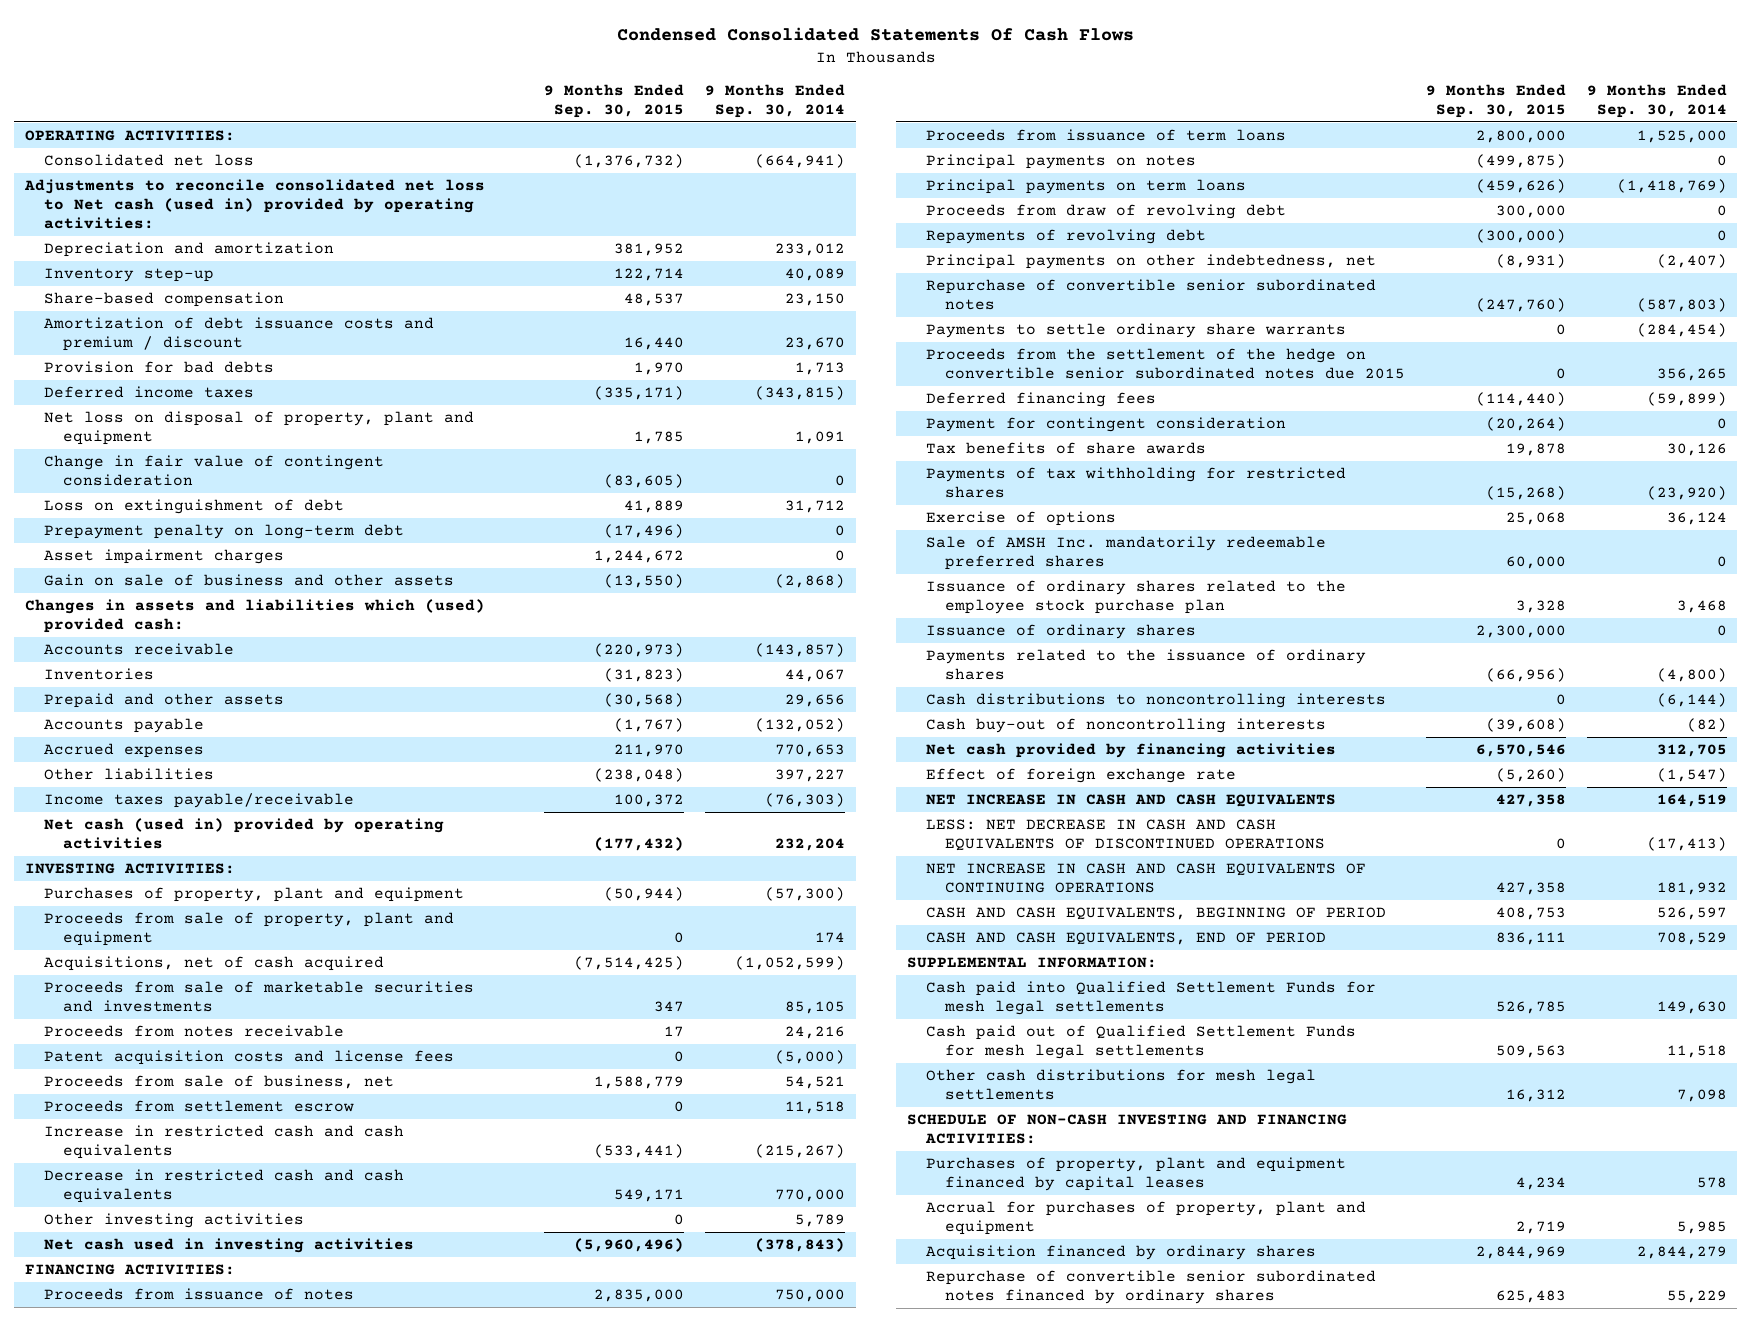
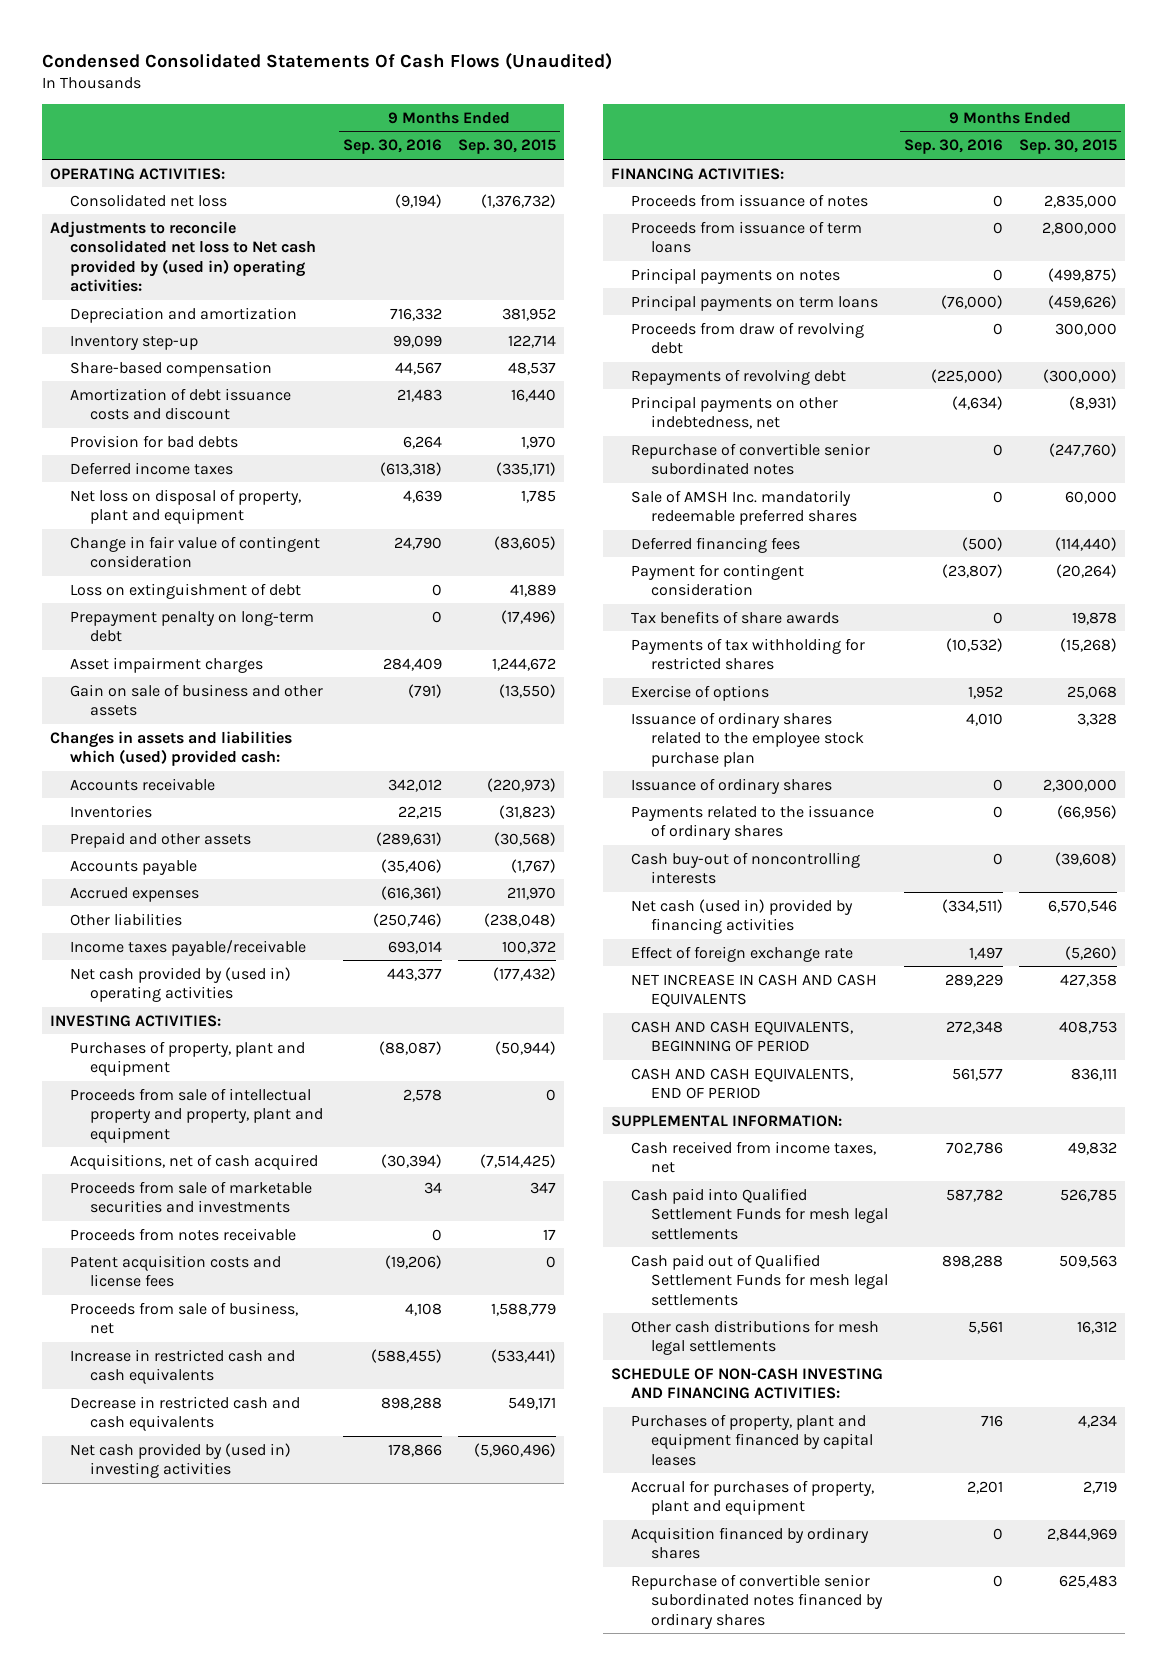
[616,26,1134,41] Condensed Consolidated Statements Of Cash Flows -> [42,52,613,70] Condensed Consolidated Statements Of Cash Flows (Unaudited)
[705,84,846,119] 9 Months Ended Sep. 30, 2014 -> none
none -> [342,139,442,155] Sep. 30, 2016
[24,179,486,230] Adjustments to reconcile consolidated net loss to Net cash (used in) provided by operating activities: -> [50,220,316,293] Adjustments to reconcile consolidated net loss to Net cash provided by (used in) operating activities:
[43,317,434,352] Amortization of debt issuance costs and premium / discount -> [69,387,291,421] Amortization of debt issuance costs and discount
[43,818,444,850] Net cash (used in) provided by operating activities -> [69,966,291,1003] Net cash provided by (used in) operating activities
[43,912,454,947] Proceeds from sale of property, plant and equipment -> [69,1087,323,1143] Proceeds from sale of intellectual property and property, plant and equipment
[43,1100,354,1113] Proceeds from settlement escrow -> none
[43,1213,304,1229] Other investing activities -> none
[43,1238,414,1254] Net cash used in investing activities -> [69,1442,291,1479] Net cash provided by (used in) investing activities
[925,323,1346,339] Payments to settle ordinary share warrants -> none
[925,348,1405,380] Proceeds from the settlement of the hedge on convertible senior subordinated notes due 2015 -> none
[925,536,1326,571] Sale of AMSH Inc. mandatorily redeemable preferred shares -> [631,489,857,526] Sale of AMSH Inc. mandatorily redeemable preferred shares
[925,693,1386,709] Cash distributions to noncontrolling interests -> none
[925,743,1336,759] Net cash provided by financing activities -> [631,898,854,935] Net cash (used in) provided by financing activities
[925,819,1325,852] LESS: NET DECREASE IN CASH AND CASH EQUIVALENTS OF DISCONTINUED OPERATIONS -> none
[925,863,1366,894] NET INCREASE IN CASH AND CASH EQUIVALENTS OF CONTINUING OPERATIONS -> none
none -> [631,1140,877,1174] Cash received from income taxes, net

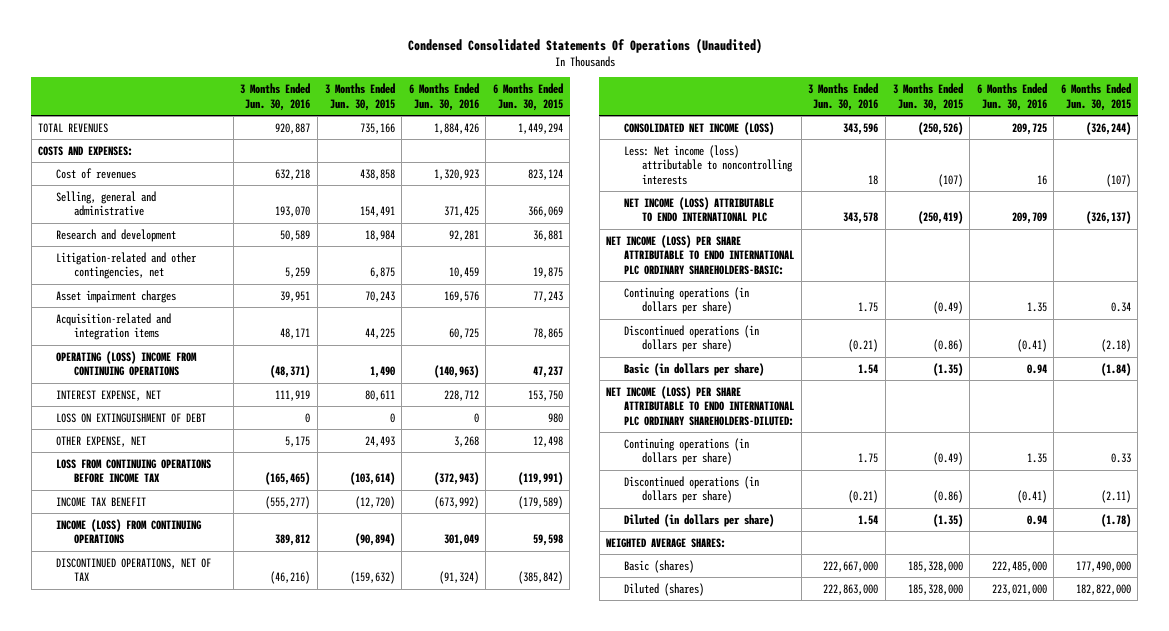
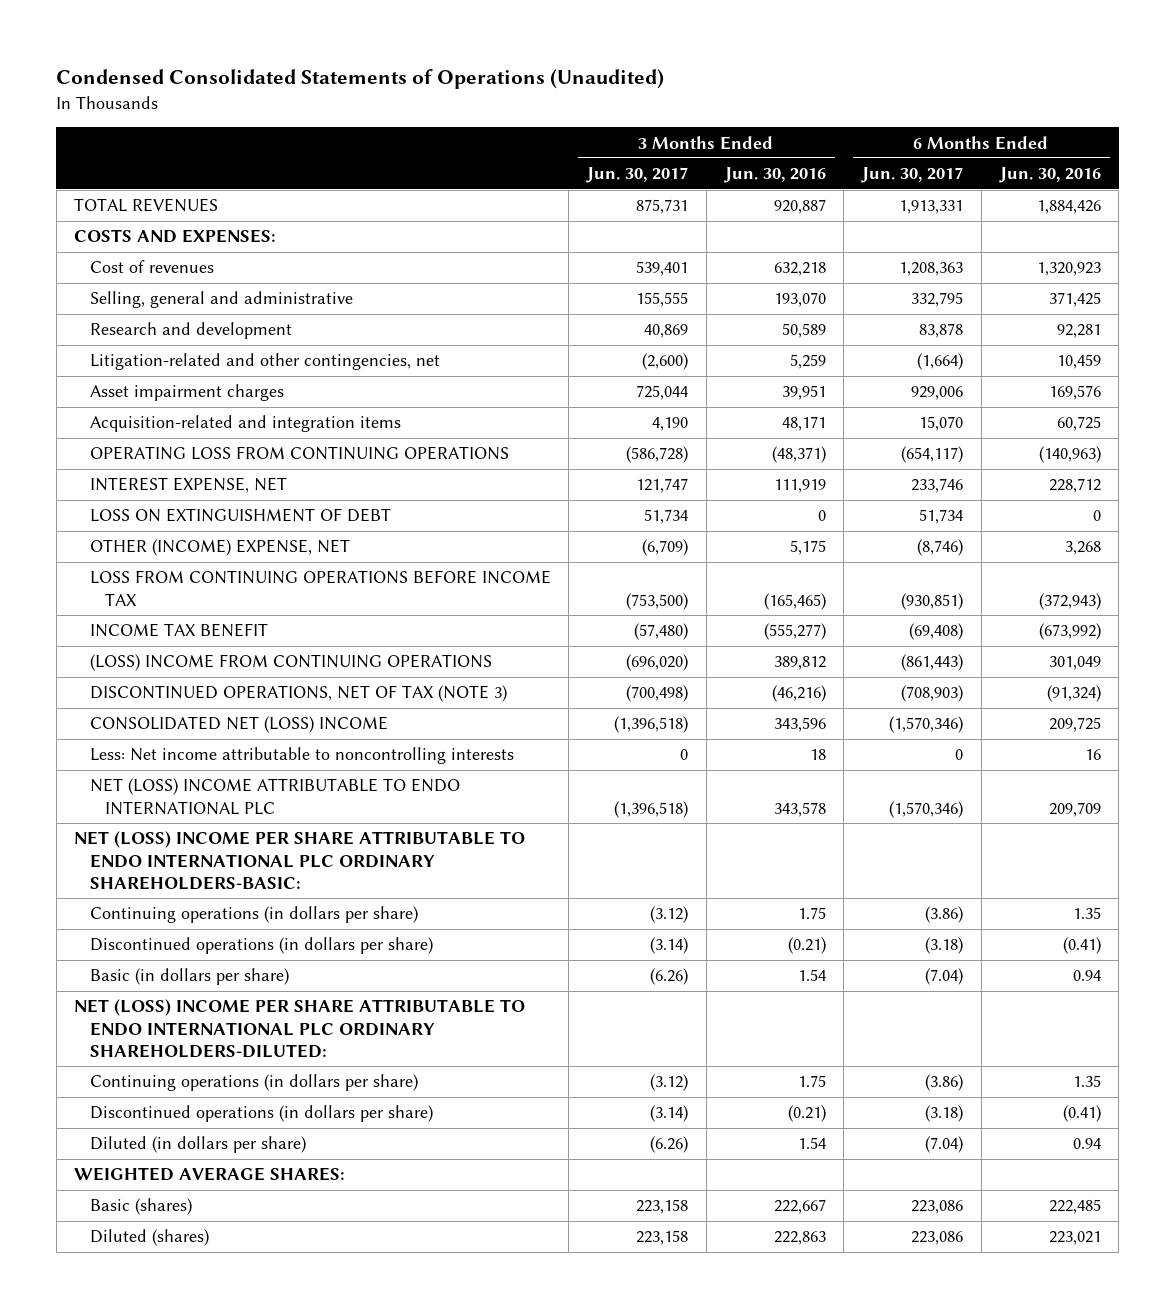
[407,37,762,54] Condensed Consolidated Statements Of Operations (Unaudited) -> [56,69,665,90] Condensed Consolidated Statements of Operations (Unaudited)
[324,83,395,111] 3 Months Ended Jun. 30, 2015 -> none
[492,83,563,111] 6 Months Ended Jun. 30, 2015 -> none
none -> [586,167,689,184] Jun. 30, 2017
none -> [861,167,964,184] Jun. 30, 2017
[56,350,198,377] OPERATING (LOSS) INCOME FROM CONTINUING OPERATIONS -> [89,446,509,461] OPERATING LOSS FROM CONTINUING OPERATIONS
[56,435,147,447] OTHER EXPENSE, NET -> [89,539,350,557] OTHER (INCOME) EXPENSE, NET
[56,518,203,545] INCOME (LOSS) FROM CONTINUING OPERATIONS -> [89,654,492,672] (LOSS) INCOME FROM CONTINUING OPERATIONS
[56,557,212,582] DISCONTINUED OPERATIONS, NET OF TAX -> [89,685,507,703] DISCONTINUED OPERATIONS, NET OF TAX (NOTE 3)
[624,121,775,135] CONSOLIDATED NET INCOME (LOSS) -> [89,716,388,734] CONSOLIDATED NET (LOSS) INCOME
[624,144,794,185] Less: Net income (loss) attributable to noncontrolling interests -> [89,747,514,765] Less: Net income attributable to noncontrolling interests
[624,196,775,223] NET INCOME (LOSS) ATTRIBUTABLE TO ENDO INTERNATIONAL PLC -> [89,778,460,815] NET (LOSS) INCOME ATTRIBUTABLE TO ENDO INTERNATIONAL PLC
[606,234,795,275] NET INCOME (LOSS) PER SHARE ATTRIBUTABLE TO ENDO INTERNATIONAL PLC ORDINARY SHAREHOLDERS-BASIC: -> [74,831,526,890] NET (LOSS) INCOME PER SHARE ATTRIBUTABLE TO ENDO INTERNATIONAL PLC ORDINARY SHAREHOLDERS-BASIC:
[606,385,795,426] NET INCOME (LOSS) PER SHARE ATTRIBUTABLE TO ENDO INTERNATIONAL PLC ORDINARY SHAREHOLDERS-DILUTED: -> [74,999,526,1058] NET (LOSS) INCOME PER SHARE ATTRIBUTABLE TO ENDO INTERNATIONAL PLC ORDINARY SHAREHOLDERS-DILUTED:
[823,560,879,572] 222,667,000 -> [773,1199,826,1215] 222,667
[991,560,1047,572] 222,485,000 -> [1048,1199,1101,1215] 222,485
[823,583,879,595] 222,863,000 -> [773,1231,826,1246] 222,863
[991,583,1047,595] 223,021,000 -> [1048,1231,1101,1246] 223,021

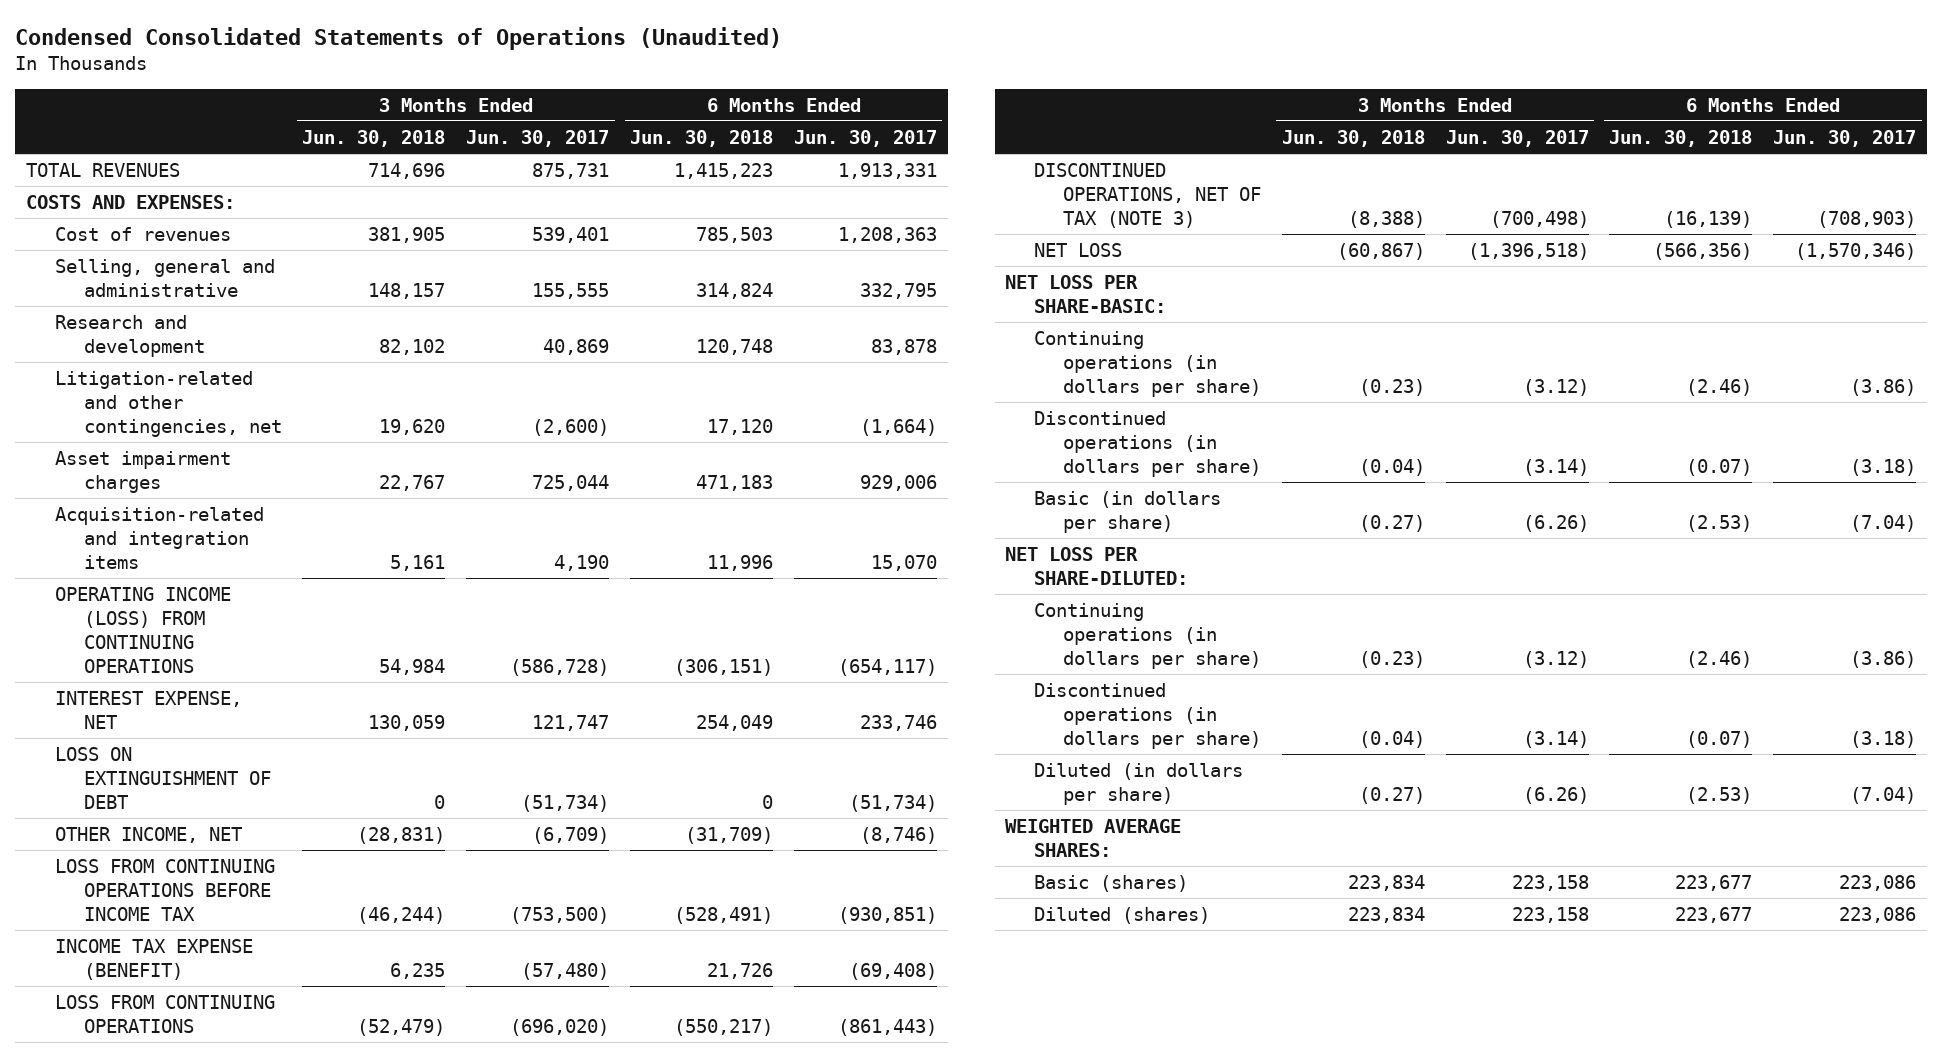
[723,167,826,184] Jun. 30, 2016 -> none
[998,167,1101,184] Jun. 30, 2016 -> none
none -> [302,129,446,147] Jun. 30, 2018
none -> [630,129,774,147] Jun. 30, 2018
[89,446,509,461] OPERATING LOSS FROM CONTINUING OPERATIONS -> [54,586,231,674] OPERATING INCOME (LOSS) FROM CONTINUING OPERATIONS
[644,509,689,525] 51,734 -> [521,795,610,813] (51,734)
[919,509,964,525] 51,734 -> [849,795,938,813] (51,734)
[89,539,350,557] OTHER (INCOME) EXPENSE, NET -> [54,826,242,843] OTHER INCOME, NET
[89,623,268,638] INCOME TAX BENEFIT -> [54,938,253,980] INCOME TAX EXPENSE (BENEFIT)
[89,654,492,672] (LOSS) INCOME FROM CONTINUING OPERATIONS -> [54,994,275,1033] LOSS FROM CONTINUING OPERATIONS
[89,716,388,734] CONSOLIDATED NET (LOSS) INCOME -> none
[89,747,514,765] Less: Net income attributable to noncontrolling interests -> none
[89,778,460,815] NET (LOSS) INCOME ATTRIBUTABLE TO ENDO INTERNATIONAL PLC -> [1033,242,1122,257] NET LOSS
[74,831,526,890] NET (LOSS) INCOME PER SHARE ATTRIBUTABLE TO ENDO INTERNATIONAL PLC ORDINARY SHAREHOLDERS-BASIC: -> [1005,274,1166,313] NET LOSS PER SHARE-BASIC:
[74,999,526,1058] NET (LOSS) INCOME PER SHARE ATTRIBUTABLE TO ENDO INTERNATIONAL PLC ORDINARY SHAREHOLDERS-DILUTED: -> [1005,546,1188,585] NET LOSS PER SHARE-DILUTED:

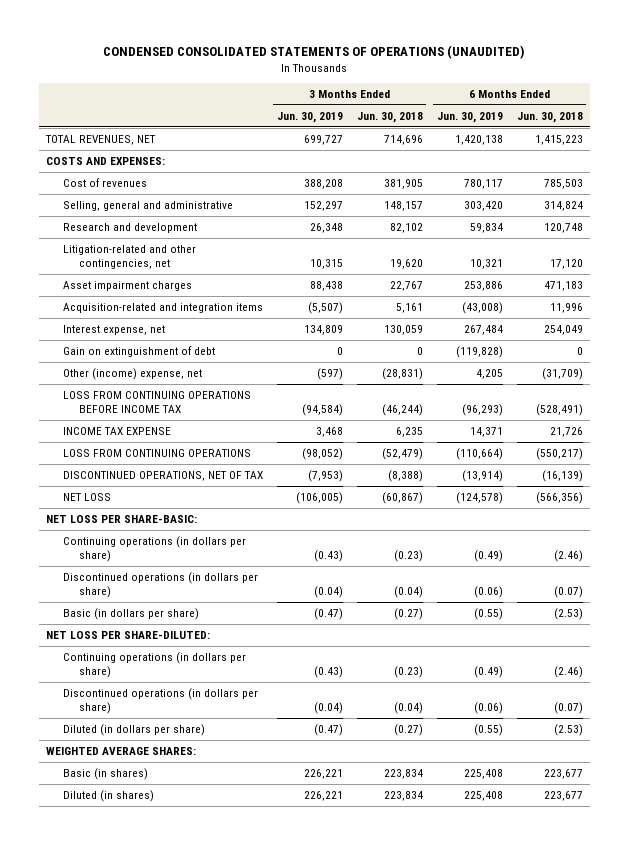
[15,26,783,50] Condensed Consolidated Statements of Operations (Unaudited) -> [103,45,525,60] CONDENSED CONSOLIDATED STATEMENTS OF OPERATIONS (UNAUDITED)
[466,129,610,147] Jun. 30, 2017 -> none
[794,129,938,147] Jun. 30, 2017 -> none
none -> [276,111,343,123] Jun. 30, 2019
none -> [436,111,503,123] Jun. 30, 2019
[25,162,180,177] TOTAL REVENUES -> [44,134,156,145] TOTAL REVENUES, NET
[54,586,231,674] OPERATING INCOME (LOSS) FROM CONTINUING OPERATIONS -> none
[54,690,242,729] INTEREST EXPENSE, NET -> [62,324,165,335] Interest expense, net
[54,746,271,810] LOSS ON EXTINGUISHMENT OF DEBT -> [62,345,215,357] Gain on extinguishment of debt
[54,826,242,843] OTHER INCOME, NET -> [62,367,202,380] Other (income) expense, net
[54,938,253,980] INCOME TAX EXPENSE (BENEFIT) -> [62,426,171,435] INCOME TAX EXPENSE
[1033,162,1261,229] DISCONTINUED OPERATIONS, NET OF TAX (NOTE 3) -> [62,470,263,481] DISCONTINUED OPERATIONS, NET OF TAX
[1033,874,1188,892] Basic (shares) -> [62,767,148,780] Basic (in shares)
[1033,906,1210,924] Diluted (shares) -> [62,789,154,802] Diluted (in shares)

